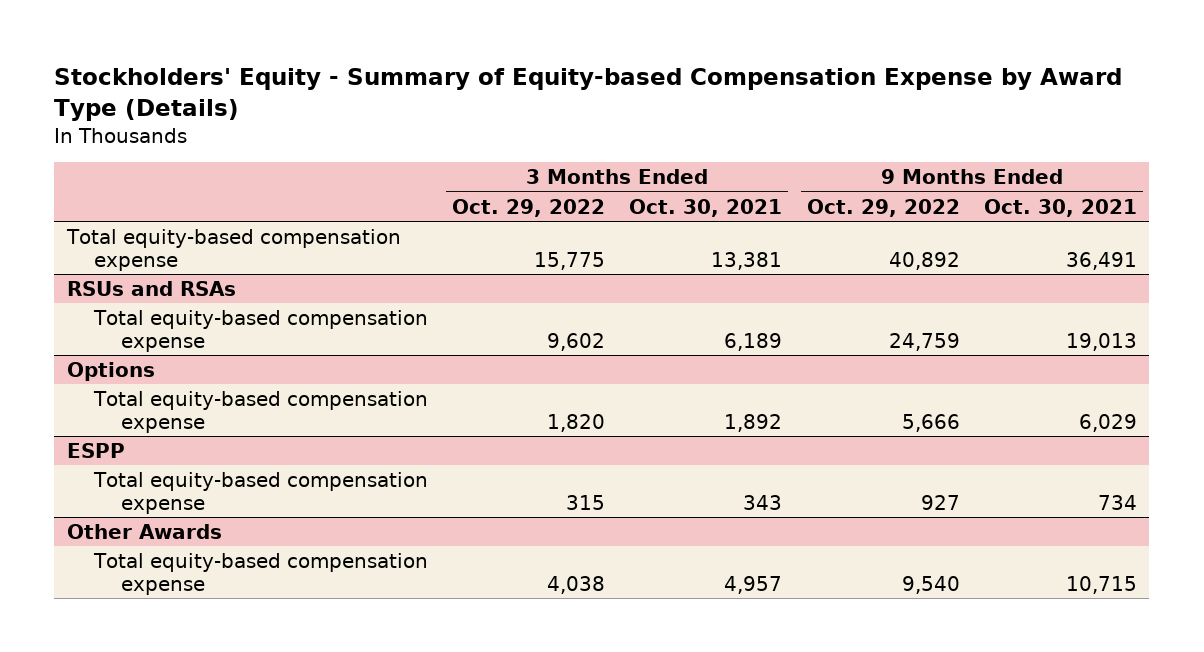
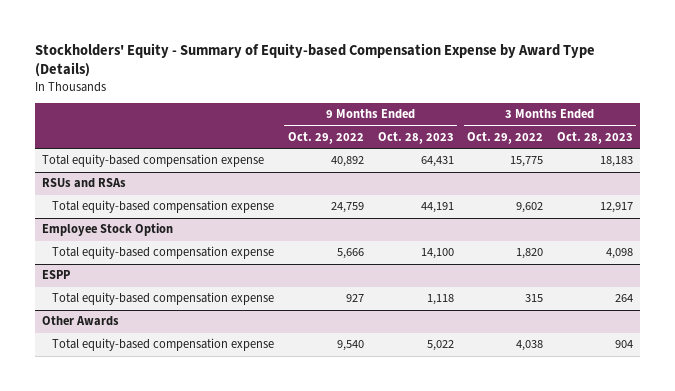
[629,198,783,217] Oct. 30, 2021 -> none
[984,198,1138,217] Oct. 30, 2021 -> none
none -> [377,131,454,144] Oct. 28, 2023
none -> [556,131,633,144] Oct. 28, 2023
[66,361,155,381] Options -> [42,223,174,237] Employee Stock Option

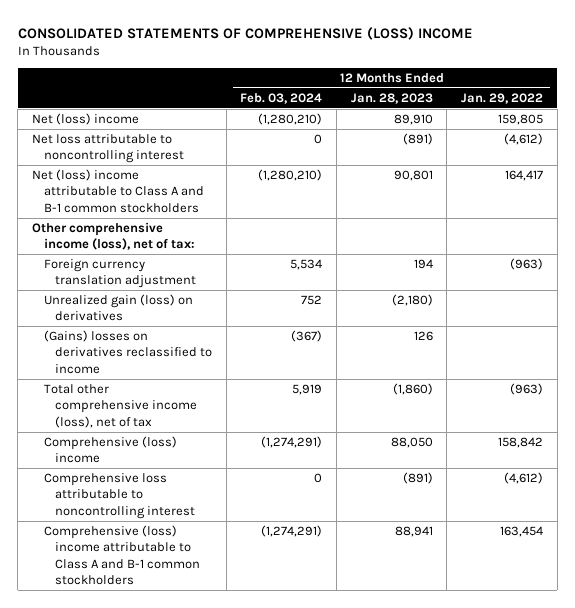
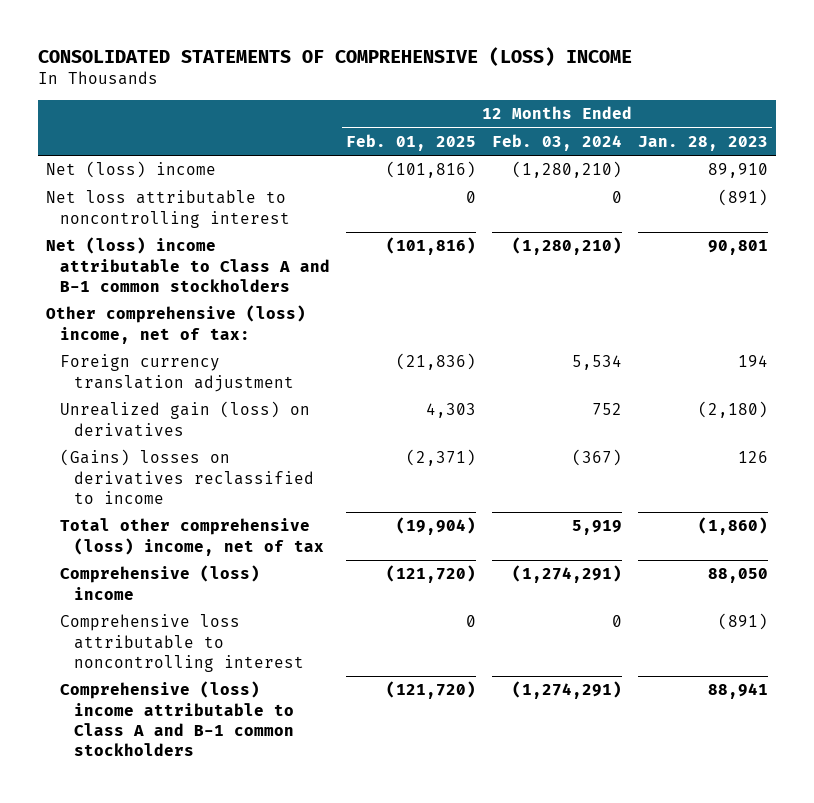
[460,92,543,104] Jan. 29, 2022 -> none
none -> [345,133,476,151] Feb. 01, 2025
[32,221,195,251] Other comprehensive income (loss), net of tax: -> [46,305,307,344] Other comprehensive (loss) income, net of tax:
[43,383,198,428] Total other comprehensive income (loss), net of tax -> [59,518,324,556] Total other comprehensive (loss) income, net of tax

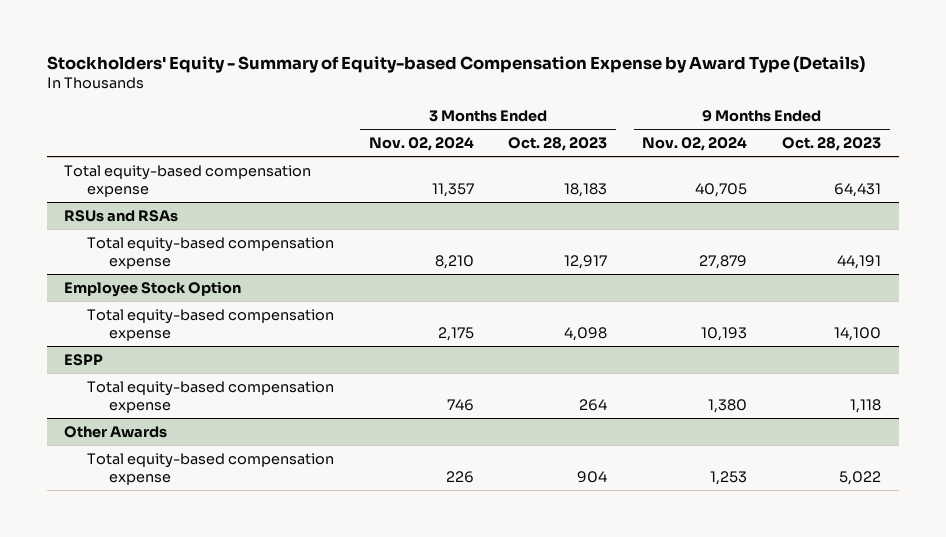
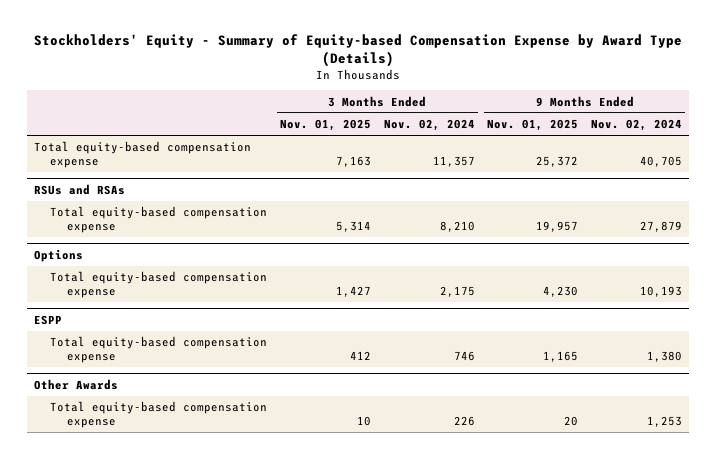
[508,137,608,152] Oct. 28, 2023 -> none
[782,137,882,152] Oct. 28, 2023 -> none
none -> [280,118,372,131] Nov. 01, 2025
none -> [487,118,579,131] Nov. 01, 2025
[64,280,242,297] Employee Stock Option -> [33,248,83,262] Options

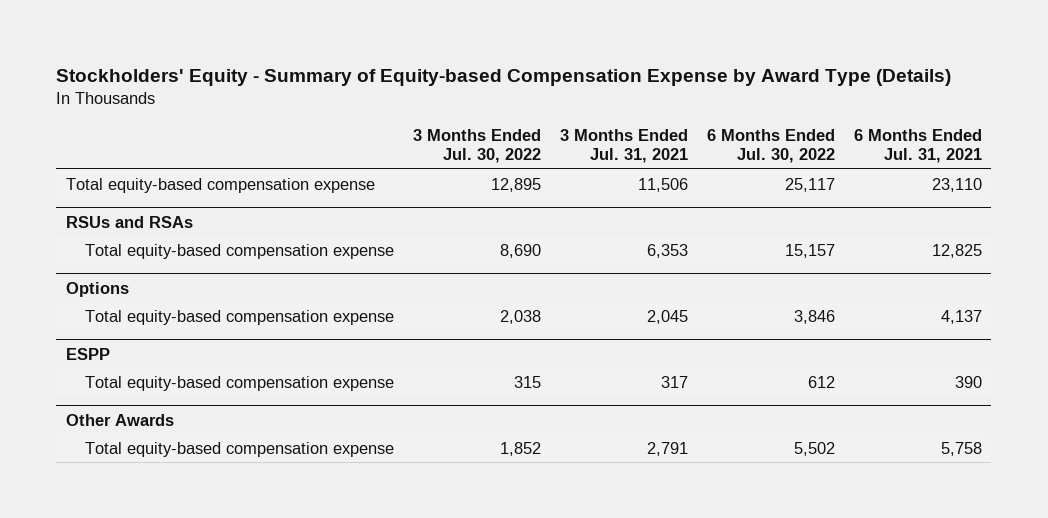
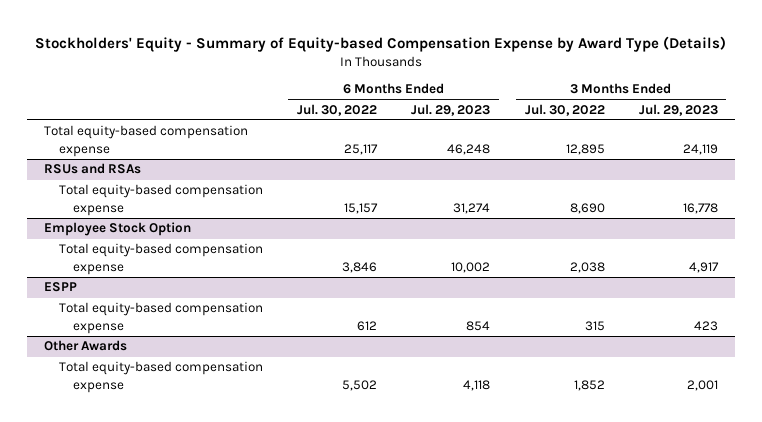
[560,128,689,164] 3 Months Ended Jul. 31, 2021 -> none
[853,128,982,164] 6 Months Ended Jul. 31, 2021 -> none
none -> [411,103,491,116] Jul. 29, 2023
none -> [638,103,718,116] Jul. 29, 2023
[65,281,129,297] Options -> [44,222,192,237] Employee Stock Option

